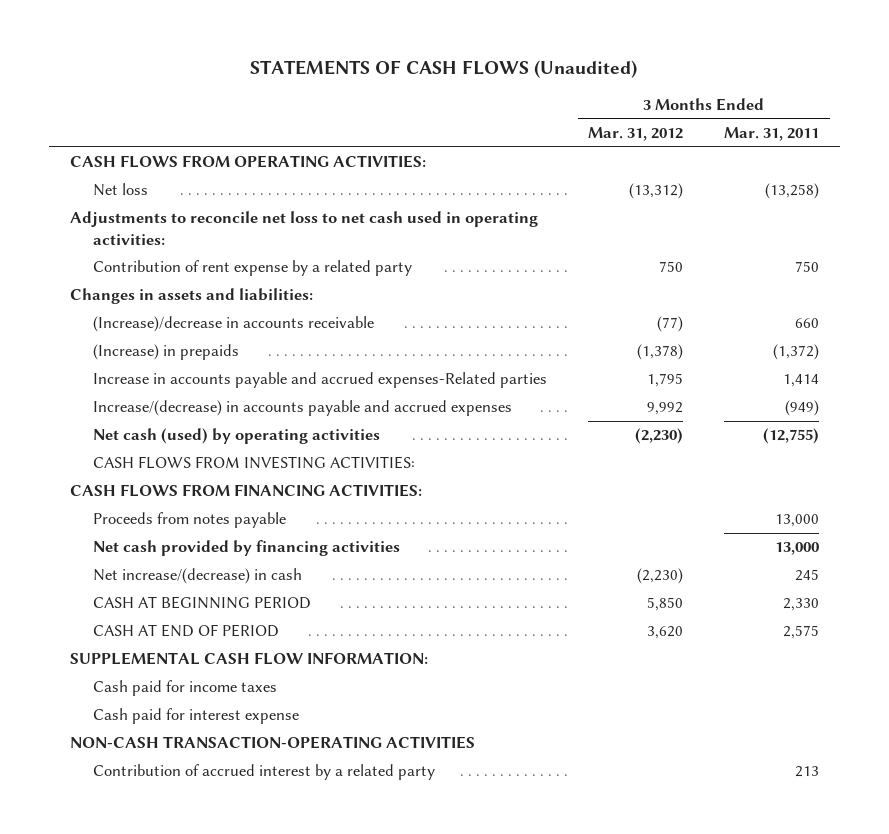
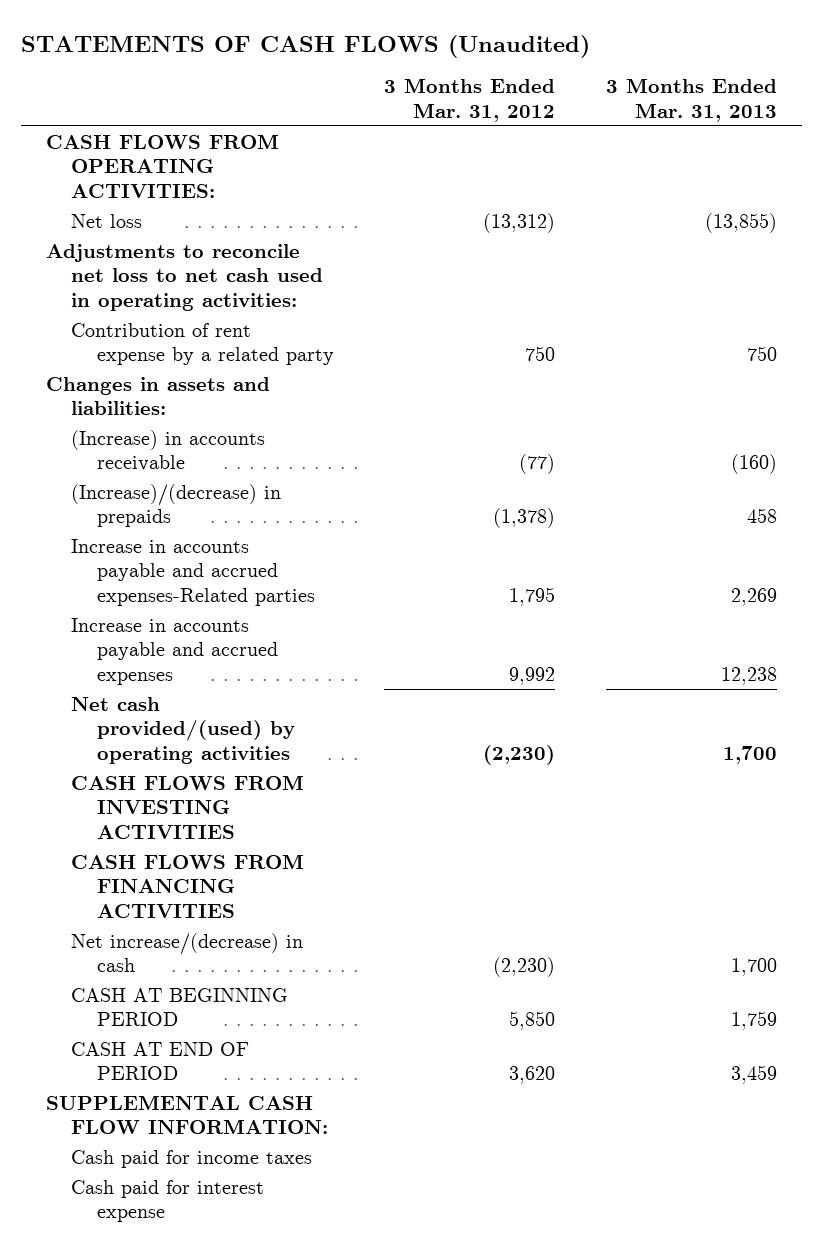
[724,127,820,142] Mar. 31, 2011 -> none
none -> [605,78,777,122] 3 Months Ended Mar. 31, 2013
[93,316,375,333] (Increase)/decrease in accounts receivable -> [71,429,266,472] (Increase) in accounts receivable
[93,344,240,361] (Increase) in prepaids -> [71,483,282,528] (Increase)/(decrease) in prepaids
[69,484,422,498] CASH FLOWS FROM FINANCING ACTIVITIES: -> none
[93,512,287,529] Proceeds from notes payable -> none
[93,400,513,417] Increase/(decrease) in accounts payable and accrued expenses -> [71,617,278,685] Increase in accounts payable and accrued expenses
[93,428,381,445] Net cash (used) by operating activities -> [71,696,295,764] Net cash provided/(used) by operating activities
[93,456,416,470] CASH FLOWS FROM INVESTING ACTIVITIES: -> [71,774,305,839] CASH FLOWS FROM INVESTING ACTIVITIES
[93,540,401,557] Net cash provided by financing activities -> [71,853,305,918] CASH FLOWS FROM FINANCING ACTIVITIES
[69,736,475,750] NON-CASH TRANSACTION-OPERATING ACTIVITIES -> none
[93,764,436,781] Contribution of accrued interest by a related party -> none

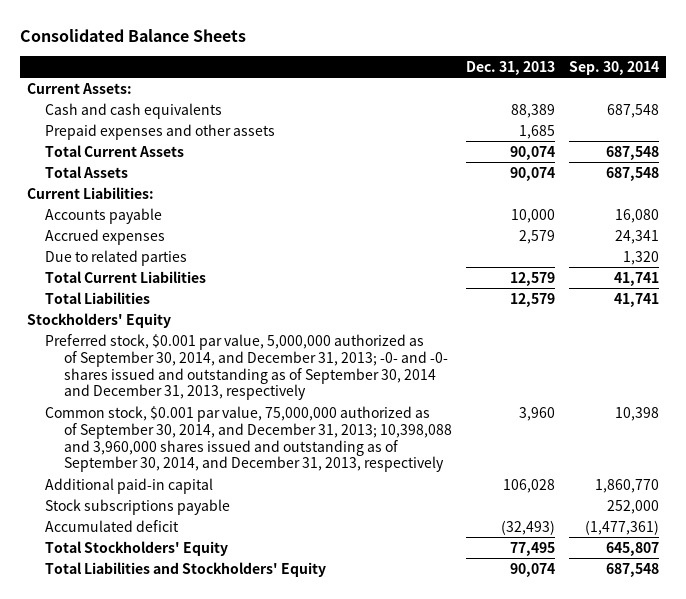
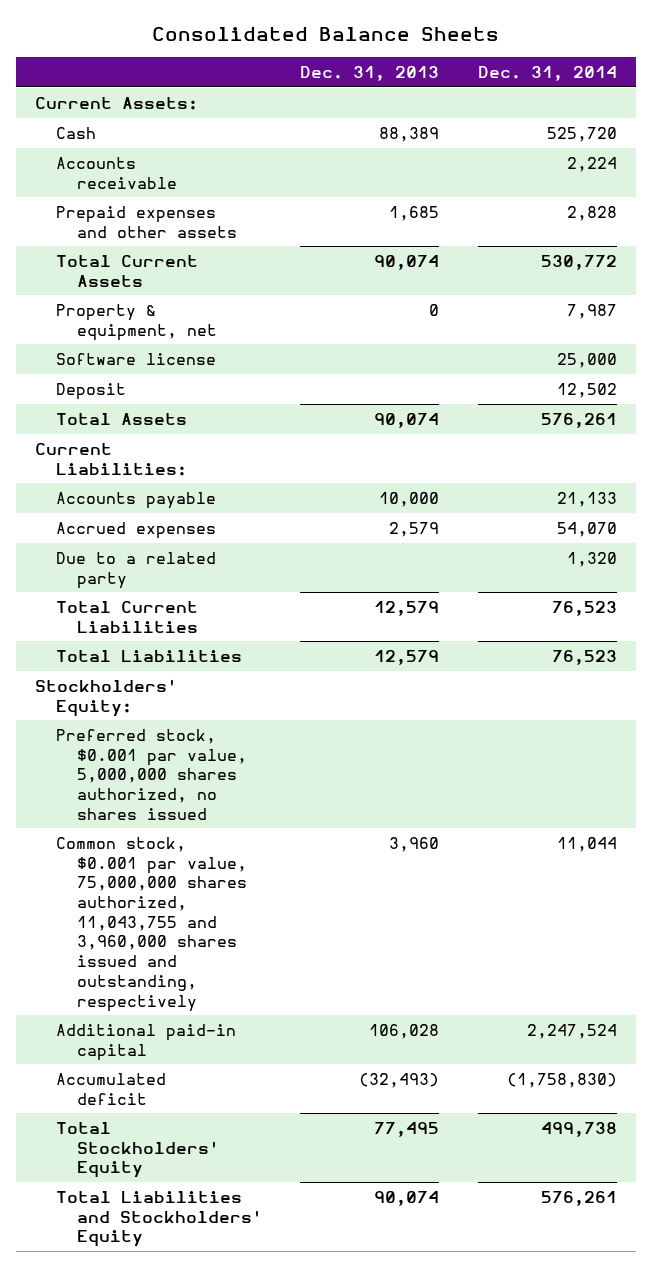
[569,60,660,75] Sep. 30, 2014 -> none
none -> [477,65,617,81] Dec. 31, 2014
[45,102,223,119] Cash and cash equivalents -> [55,127,96,140] Cash
none -> [55,157,177,189] Accounts receivable
none -> [55,304,217,341] Property & equipment, net
none -> [55,353,216,366] Software license
none -> [55,383,126,401] Deposit
[45,249,188,266] Due to related parties -> [55,552,216,589] Due to a related party
[27,312,172,328] Stockholders' Equity -> [34,679,177,717] Stockholders' Equity:
[45,333,448,401] Preferred stock, $0.001 par value, 5,000,000 authorized as of September 30, 2014, and December 31, 2013; -0- and -0- shares issued and outstanding as of September 30, 2014 and December 31, 2013, respectively -> [55,729,247,820] Preferred stock, $0.001 par value, 5,000,000 shares authorized, no shares issued
[45,405,452,473] Common stock, $0.001 par value, 75,000,000 authorized as of September 30, 2014, and December 31, 2013; 10,398,088 and 3,960,000 shares issued and outstanding as of September 30, 2014, and December 31, 2013, respectively -> [55,837,247,1012] Common stock, $0.001 par value, 75,000,000 shares authorized, 11,043,755 and 3,960,000 shares issued and outstanding, respectively
[45,498,231,515] Stock subscriptions payable -> none

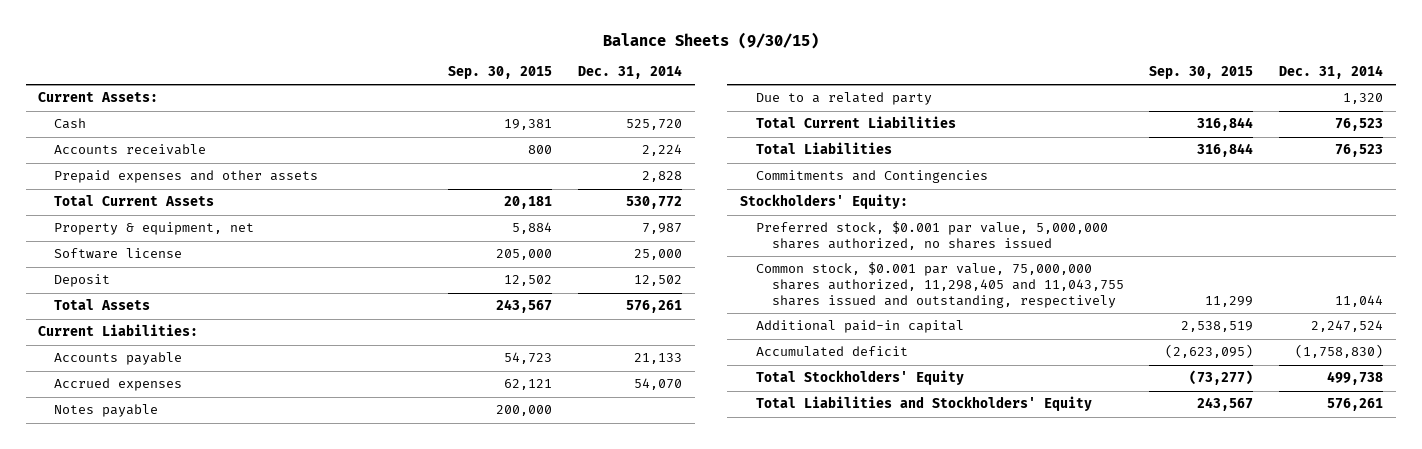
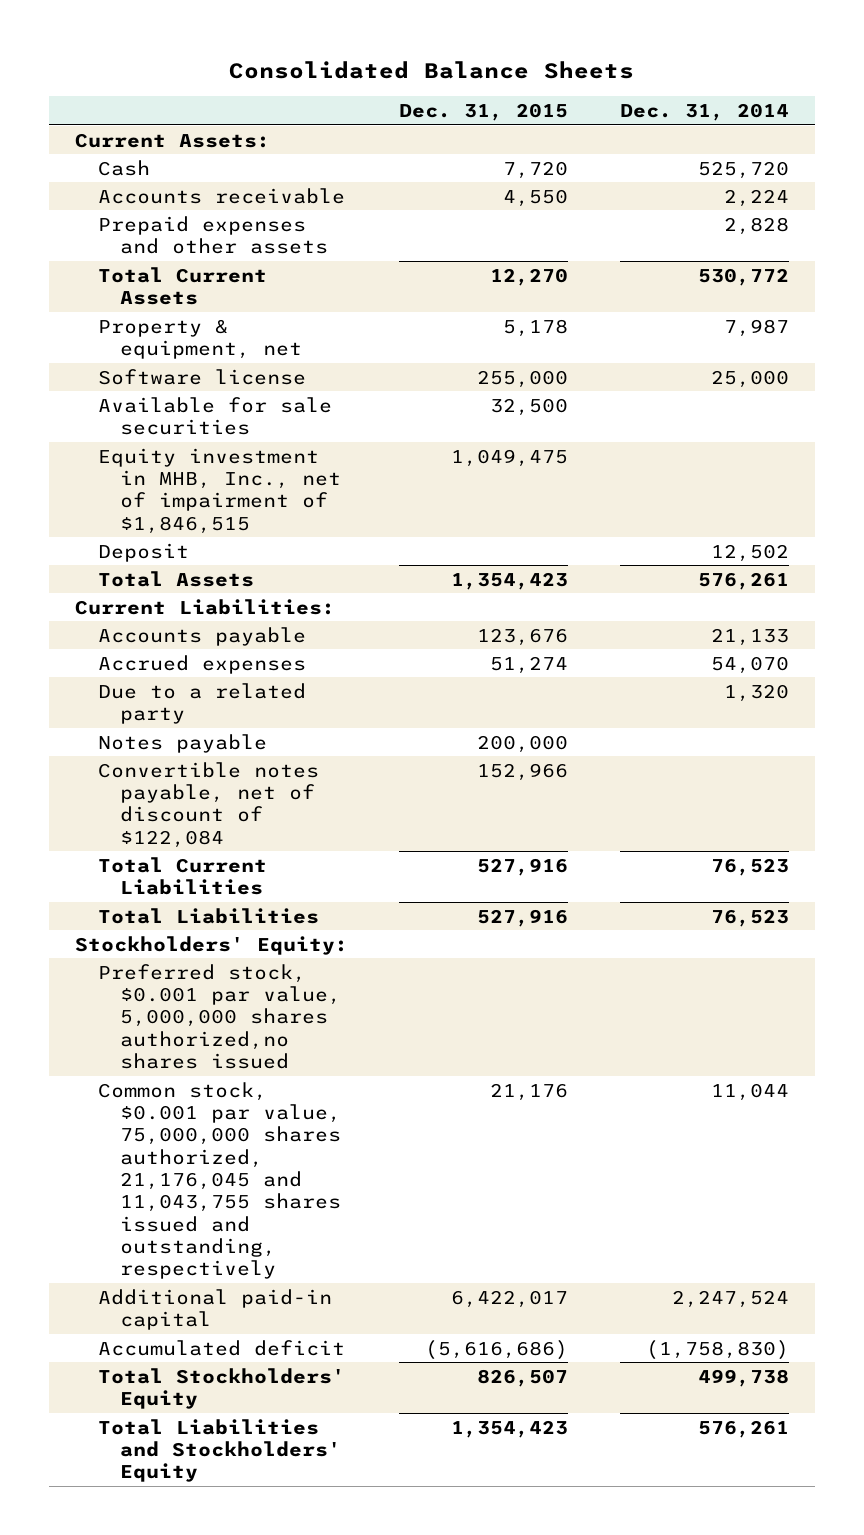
[602,31,819,49] Balance Sheets (9/30/15) -> [228,61,634,80] Consolidated Balance Sheets
[447,65,552,79] Sep. 30, 2015 -> none
none -> [399,103,569,122] Dec. 31, 2015
none -> [97,396,332,435] Available for sale securities
none -> [97,447,342,534] Equity investment in MHB, Inc., net of impairment of $1,846,515
[54,404,159,418] Notes payable -> [97,733,267,753] Notes payable
none -> [97,761,319,848] Convertible notes payable, net of discount of $122,084
[755,170,988,184] Commitments and Contingencies -> none
[755,221,1108,251] Preferred stock, $0.001 par value, 5,000,000 shares authorized, no shares issued -> [97,963,342,1069] Preferred stock, $0.001 par value, 5,000,000 shares authorized,no shares issued
[755,262,1124,308] Common stock, $0.001 par value, 75,000,000 shares authorized, 11,298,405 and 11,043,755 shares issued and outstanding, respectively -> [97,1081,342,1280] Common stock, $0.001 par value, 75,000,000 shares authorized, 21,176,045 and 11,043,755 shares issued and outstanding, respectively

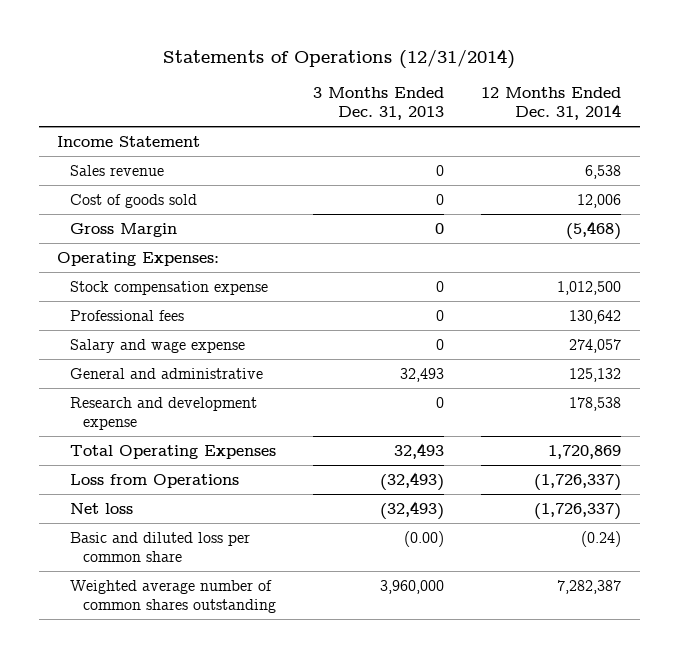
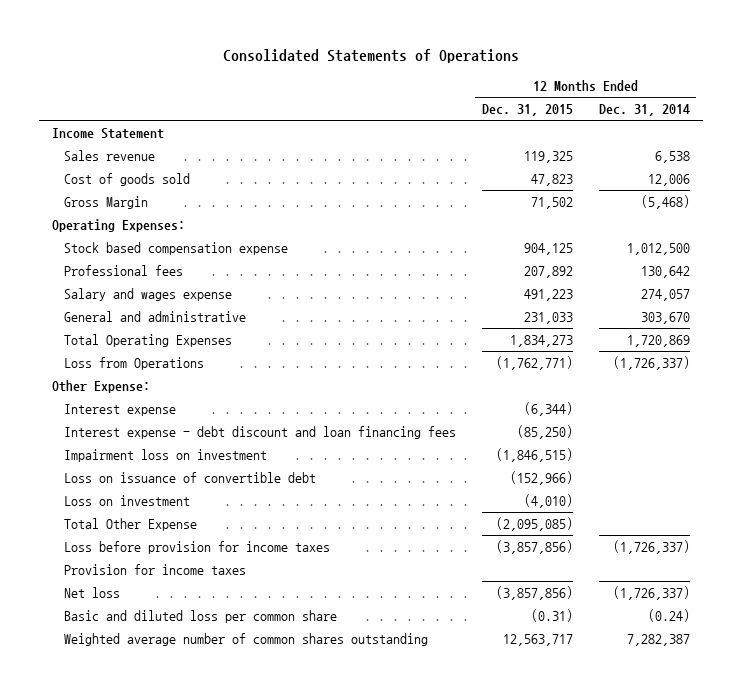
[163,48,516,69] Statements of Operations (12/31/2014) -> [223,49,520,64] Consolidated Statements of Operations
[313,87,445,121] 3 Months Ended Dec. 31, 2013 -> none
none -> [481,104,573,117] Dec. 31, 2015
[70,281,269,296] Stock compensation expense -> [63,241,288,255] Stock based compensation expense
[70,397,258,430] Research and development expense -> none
[70,339,246,354] Salary and wage expense -> [63,287,232,301] Salary and wages expense
[569,368,622,383] 125,132 -> [640,311,690,324] 303,670
none -> [52,379,151,393] Other Expense:
none -> [63,403,176,416] Interest expense
none -> [63,425,456,439] Interest expense - debt discount and loan financing fees
none -> [63,448,267,462] Impairment loss on investment
none -> [63,471,316,483] Loss on issuance of convertible debt
none -> [63,494,190,506] Loss on investment
none -> [63,517,197,531] Total Other Expense
none -> [63,540,330,554] Loss before provision for income taxes
none -> [63,563,246,575] Provision for income taxes

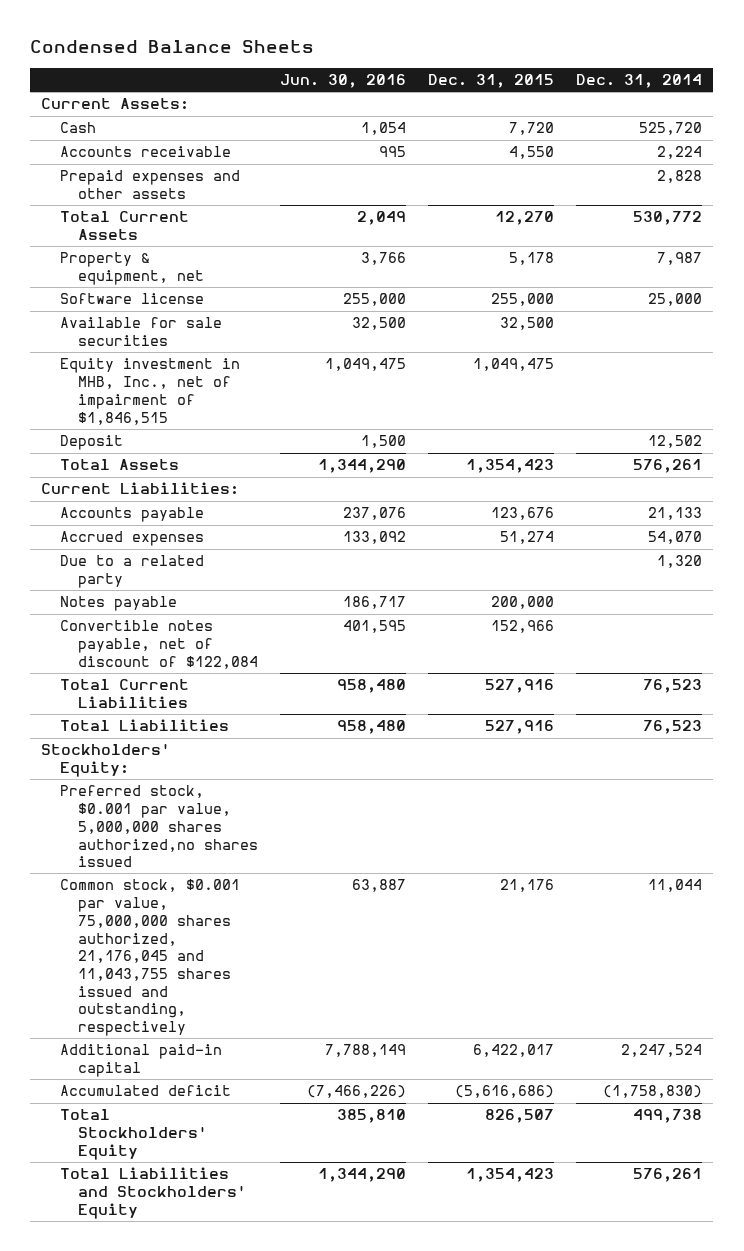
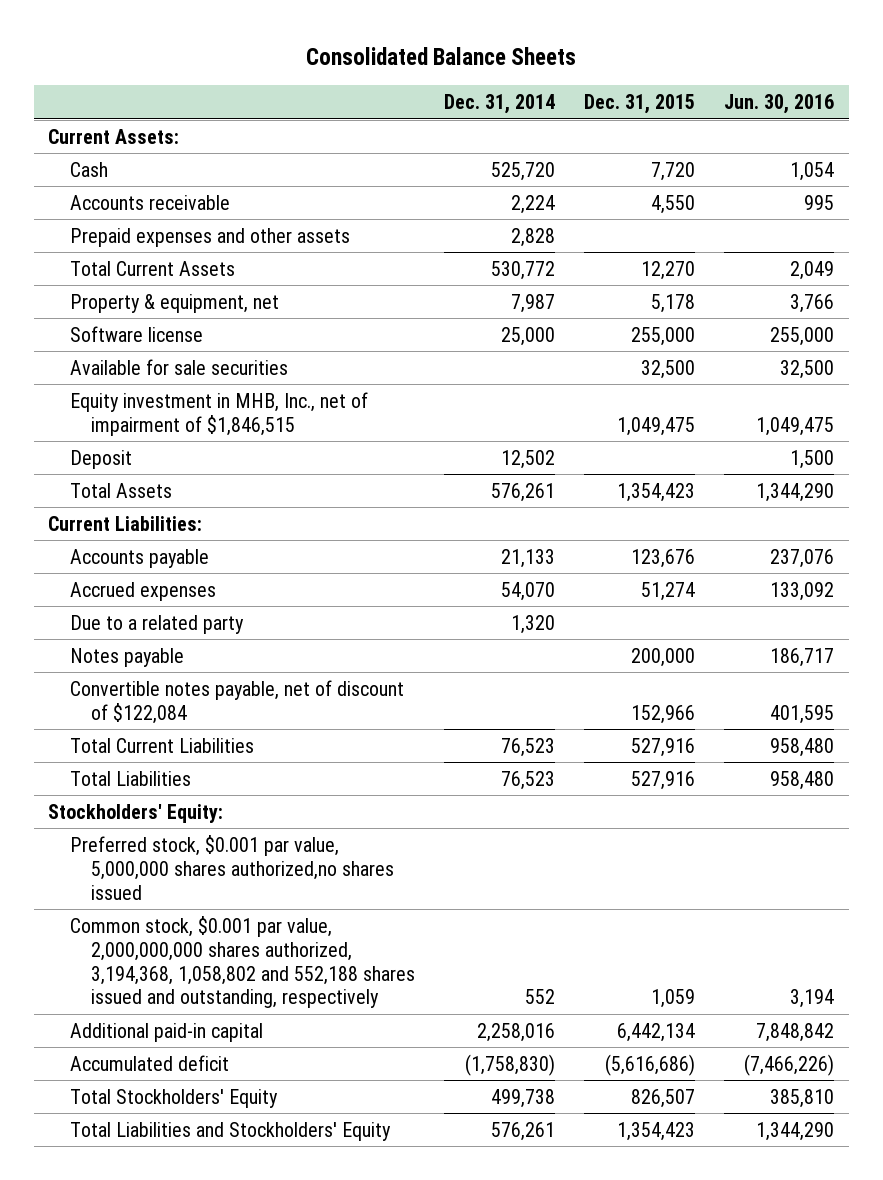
[30,40,315,54] Condensed Balance Sheets -> [306,47,577,66] Consolidated Balance Sheets
[59,879,240,1037] Common stock, $0.001 par value, 75,000,000 shares authorized, 21,176,045 and 11,043,755 shares issued and outstanding, respectively -> [69,915,415,1009] Common stock, $0.001 par value, 2,000,000,000 shares authorized, 3,194,368, 1,058,802 and 552,188 shares issued and outstanding, respectively
[352,879,407,893] 63,887 -> [790,989,835,1009] 3,194
[500,879,555,893] 21,176 -> [651,989,696,1009] 1,059
[648,879,703,893] 11,044 -> [525,989,556,1005] 552
[325,1044,407,1058] 7,788,149 -> [756,1022,835,1042] 7,848,842
[473,1044,555,1058] 6,422,017 -> [617,1022,696,1042] 6,442,134
[621,1044,703,1058] 2,247,524 -> [477,1022,556,1042] 2,258,016

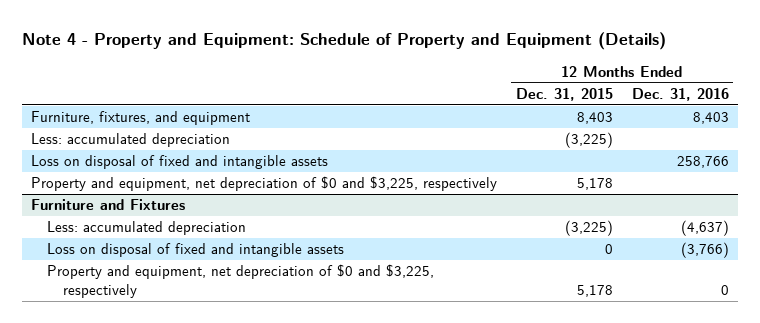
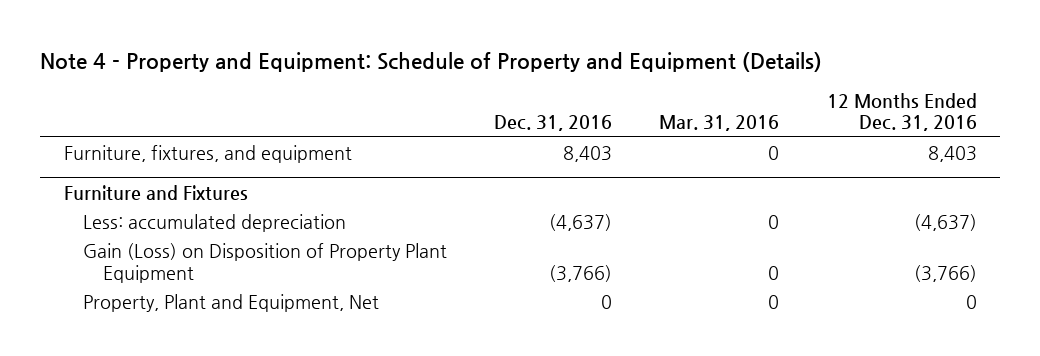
[515,87,613,101] Dec. 31, 2015 -> none
none -> [494,115,613,132] Dec. 31, 2016
none -> [659,115,780,132] Mar. 31, 2016
[31,133,231,148] Less: accumulated depreciation -> none
[31,155,329,170] Loss on disposal of fixed and intangible assets -> none
[31,176,498,192] Property and equipment, net depreciation of $0 and $3,225, respectively -> none
[47,243,345,258] Loss on disposal of fixed and intangible assets -> [83,242,448,283] Gain (Loss) on Disposition of Property Plant Equipment
[47,264,435,298] Property and equipment, net depreciation of $0 and $3,225, respectively -> [83,293,380,312] Property, Plant and Equipment, Net

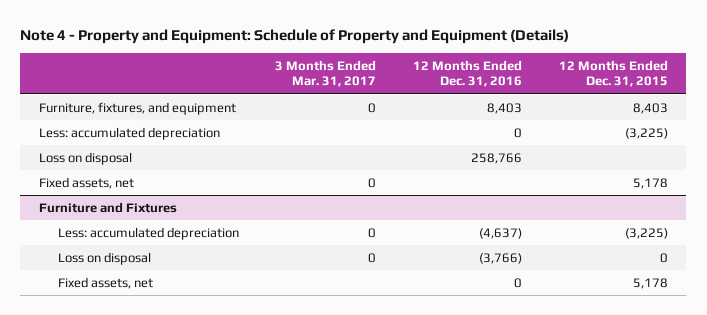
[494,115,613,132] Dec. 31, 2016 -> none
[659,115,780,132] Mar. 31, 2016 -> none
none -> [275,59,377,88] 3 Months Ended Mar. 31, 2017
none -> [558,59,668,88] 12 Months Ended Dec. 31, 2015
none -> [38,126,220,140] Less: accumulated depreciation
none -> [38,151,132,165] Loss on disposal
none -> [38,176,134,189] Fixed assets, net
[83,242,448,283] Gain (Loss) on Disposition of Property Plant Equipment -> [57,251,151,265] Loss on disposal
[83,293,380,312] Property, Plant and Equipment, Net -> [57,276,153,289] Fixed assets, net

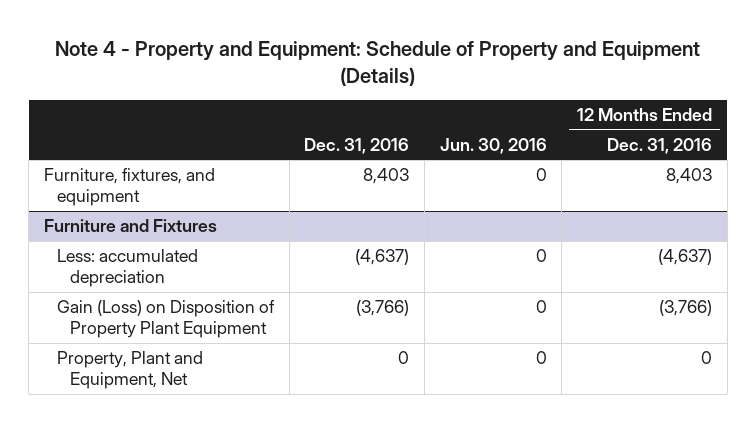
[275,59,377,88] 3 Months Ended Mar. 31, 2017 -> none
[558,59,668,88] 12 Months Ended Dec. 31, 2015 -> none
none -> [304,137,410,154] Dec. 31, 2016
none -> [439,137,547,154] Jun. 30, 2016
[38,126,220,140] Less: accumulated depreciation -> none
[38,151,132,165] Loss on disposal -> none
[38,176,134,189] Fixed assets, net -> none
[57,251,151,265] Loss on disposal -> [57,300,276,339] Gain (Loss) on Disposition of Property Plant Equipment
[57,276,153,289] Fixed assets, net -> [57,351,204,390] Property, Plant and Equipment, Net

